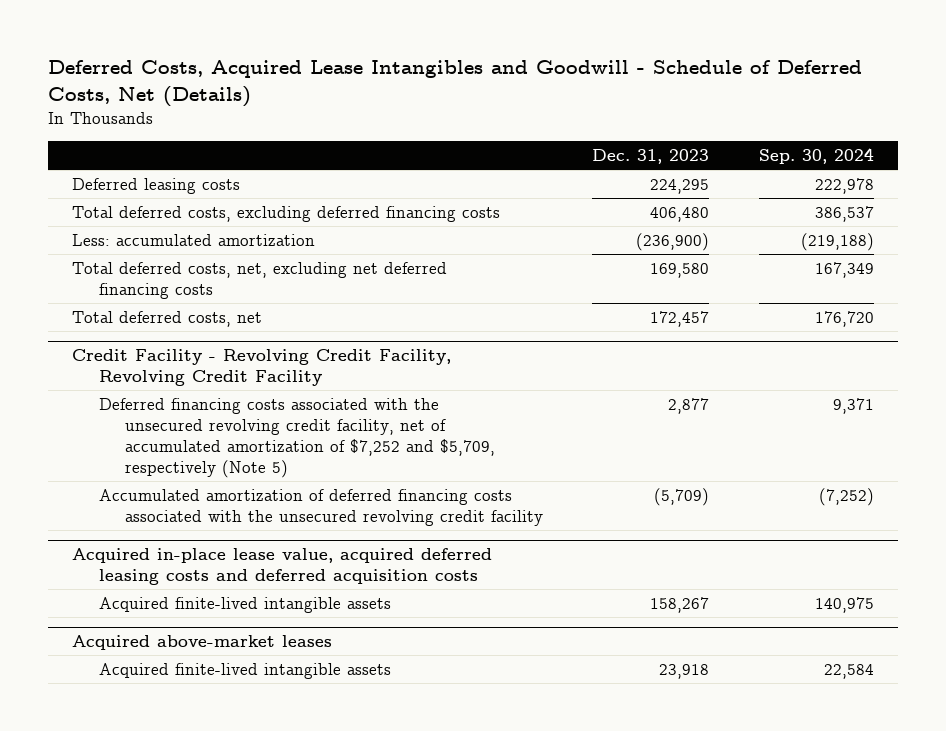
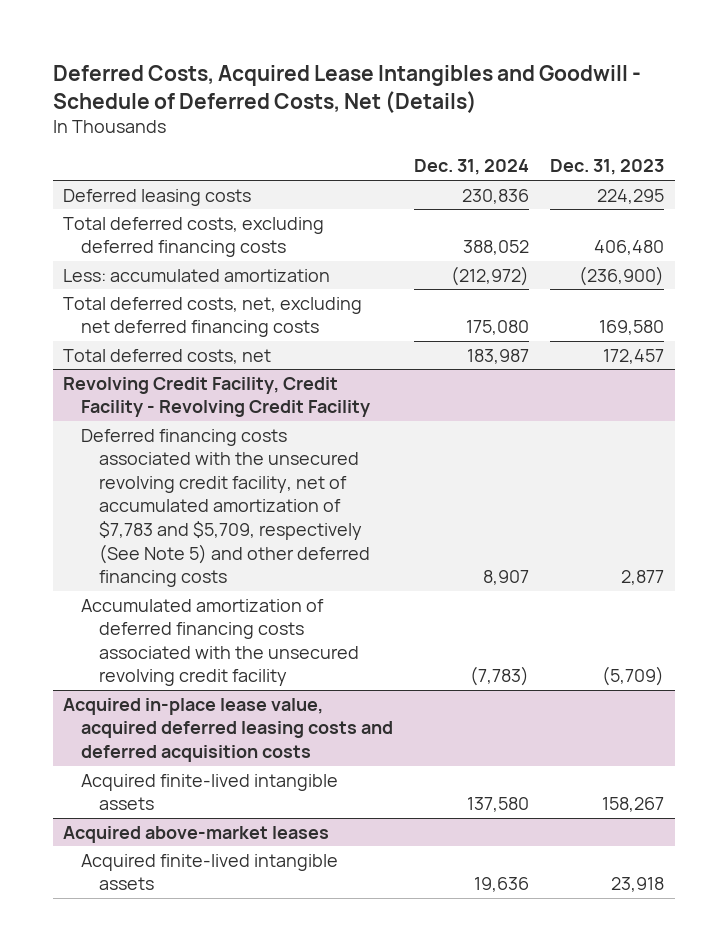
[758,148,874,165] Sep. 30, 2024 -> none
none -> [414,159,530,176] Dec. 31, 2024
[72,349,452,387] Credit Facility - Revolving Credit Facility, Revolving Credit Facility -> [63,376,371,418] Revolving Credit Facility, Credit Facility - Revolving Credit Facility
[98,397,495,478] Deferred financing costs associated with the unsecured revolving credit facility, net of accumulated amortization of $7,252 and $5,709, respectively (Note 5) -> [81,428,371,588] Deferred financing costs associated with the unsecured revolving credit facility, net of accumulated amortization of $7,783 and $5,709, respectively (See Note 5) and other deferred financing costs

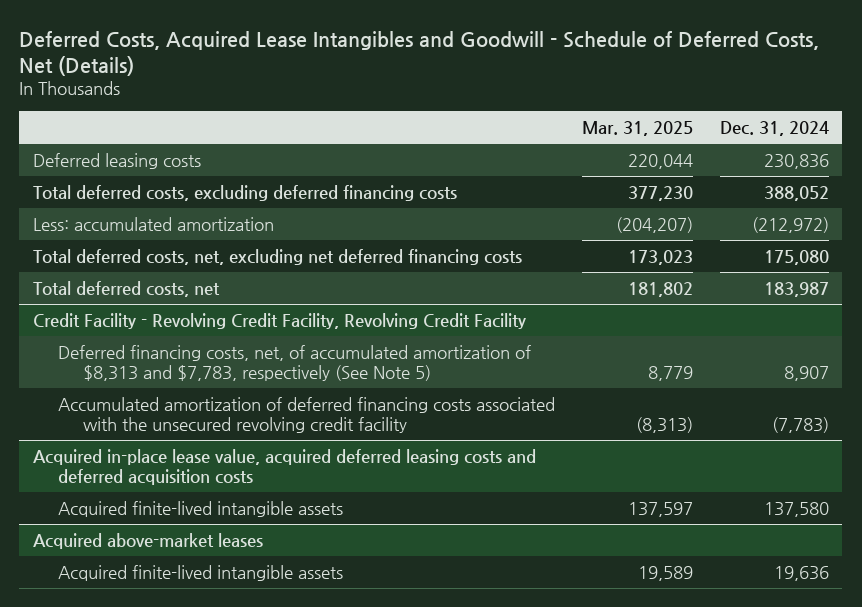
[550,159,665,176] Dec. 31, 2023 -> none
none -> [581,121,693,137] Mar. 31, 2025
[63,376,371,418] Revolving Credit Facility, Credit Facility - Revolving Credit Facility -> [32,313,526,330] Credit Facility - Revolving Credit Facility, Revolving Credit Facility
[81,428,371,588] Deferred financing costs associated with the unsecured revolving credit facility, net of accumulated amortization of $7,783 and $5,709, respectively (See Note 5) and other deferred financing costs -> [57,345,531,381] Deferred financing costs, net, of accumulated amortization of $8,313 and $7,783, respectively (See Note 5)

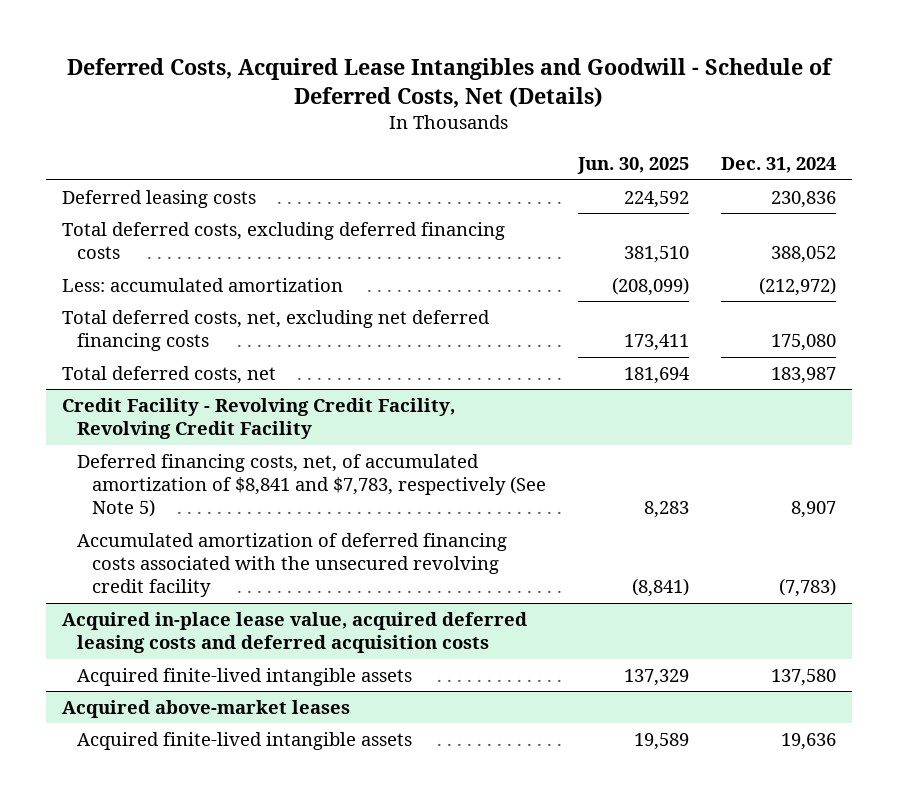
[581,121,693,137] Mar. 31, 2025 -> none
none -> [577,157,690,175] Jun. 30, 2025
[57,345,531,381] Deferred financing costs, net, of accumulated amortization of $8,313 and $7,783, respectively (See Note 5) -> [76,453,547,518] Deferred financing costs, net, of accumulated amortization of $8,841 and $7,783, respectively (See Note 5)

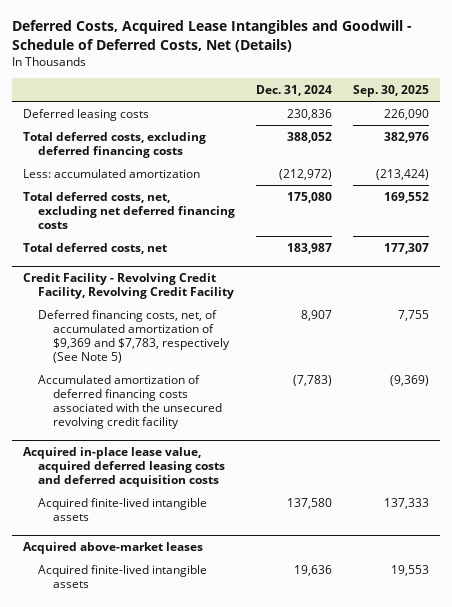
[577,157,690,175] Jun. 30, 2025 -> none
none -> [353,85,430,98] Sep. 30, 2025
[76,453,547,518] Deferred financing costs, net, of accumulated amortization of $8,841 and $7,783, respectively (See Note 5) -> [37,309,230,364] Deferred financing costs, net, of accumulated amortization of $9,369 and $7,783, respectively (See Note 5)

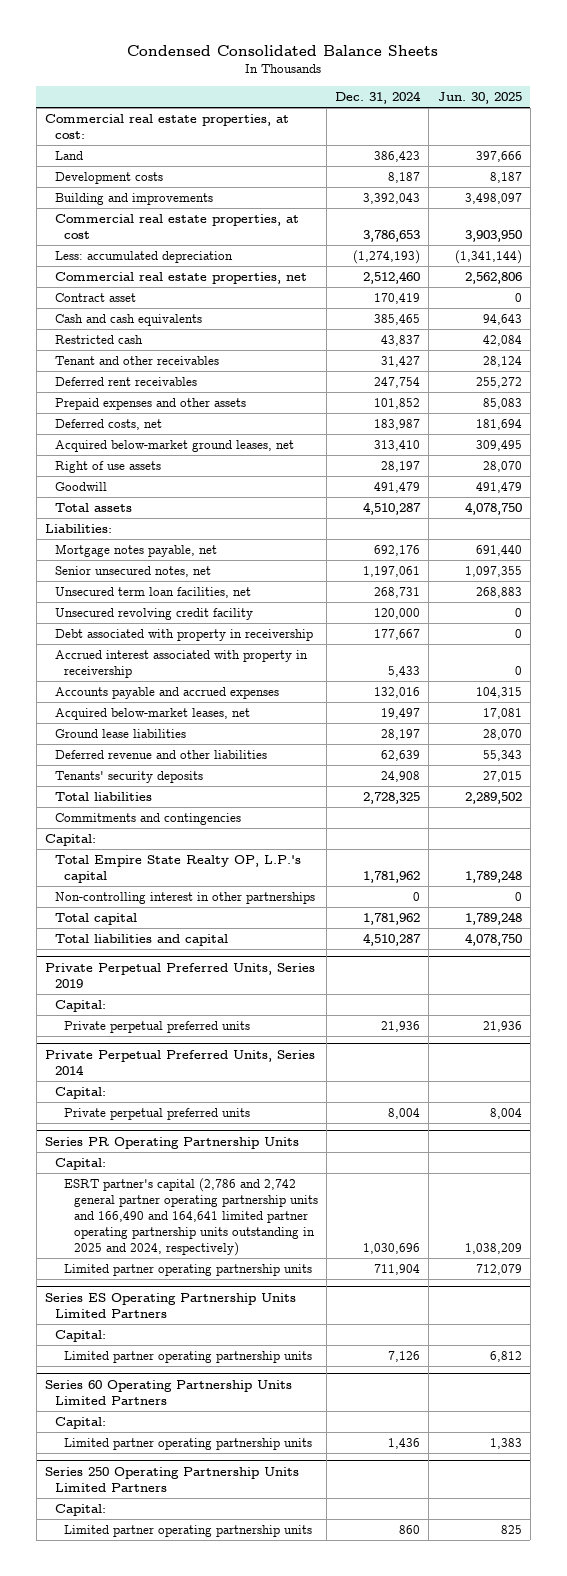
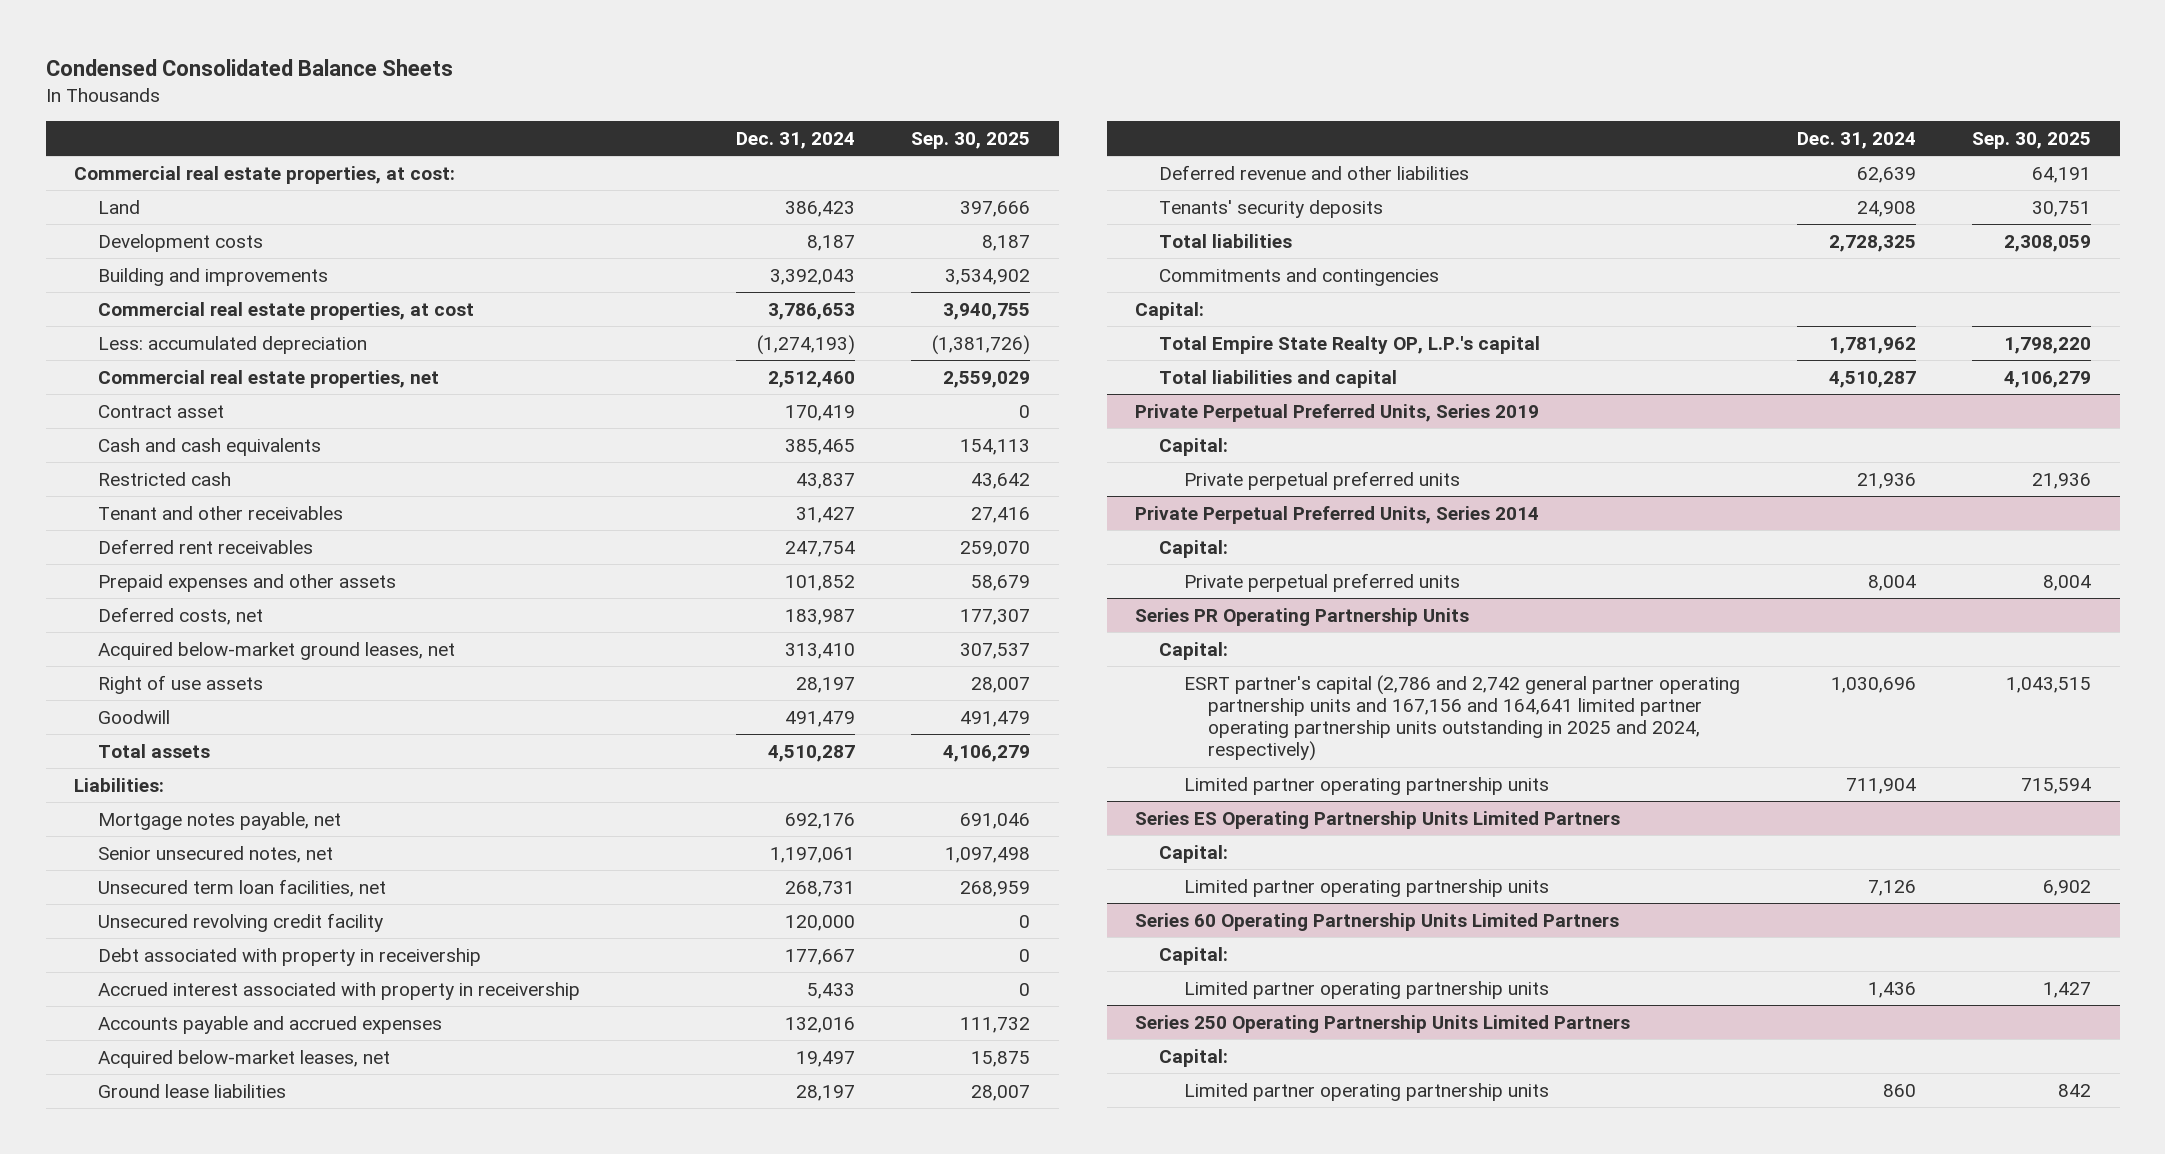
[437,92,522,105] Jun. 30, 2025 -> none
none -> [911,131,1031,149] Sep. 30, 2025
[54,892,315,905] Non-controlling interest in other partnerships -> none
[54,913,137,926] Total capital -> none
[64,1178,318,1256] ESRT partner's capital (2,786 and 2,742 general partner operating partnership units and 166,490 and 164,641 limited partner operating partnership units outstanding in 2025 and 2024, respectively) -> [1183,675,1740,762] ESRT partner's capital (2,786 and 2,742 general partner operating partnership units and 167,156 and 164,641 limited partner operating partnership units outstanding in 2025 and 2024, respectively)

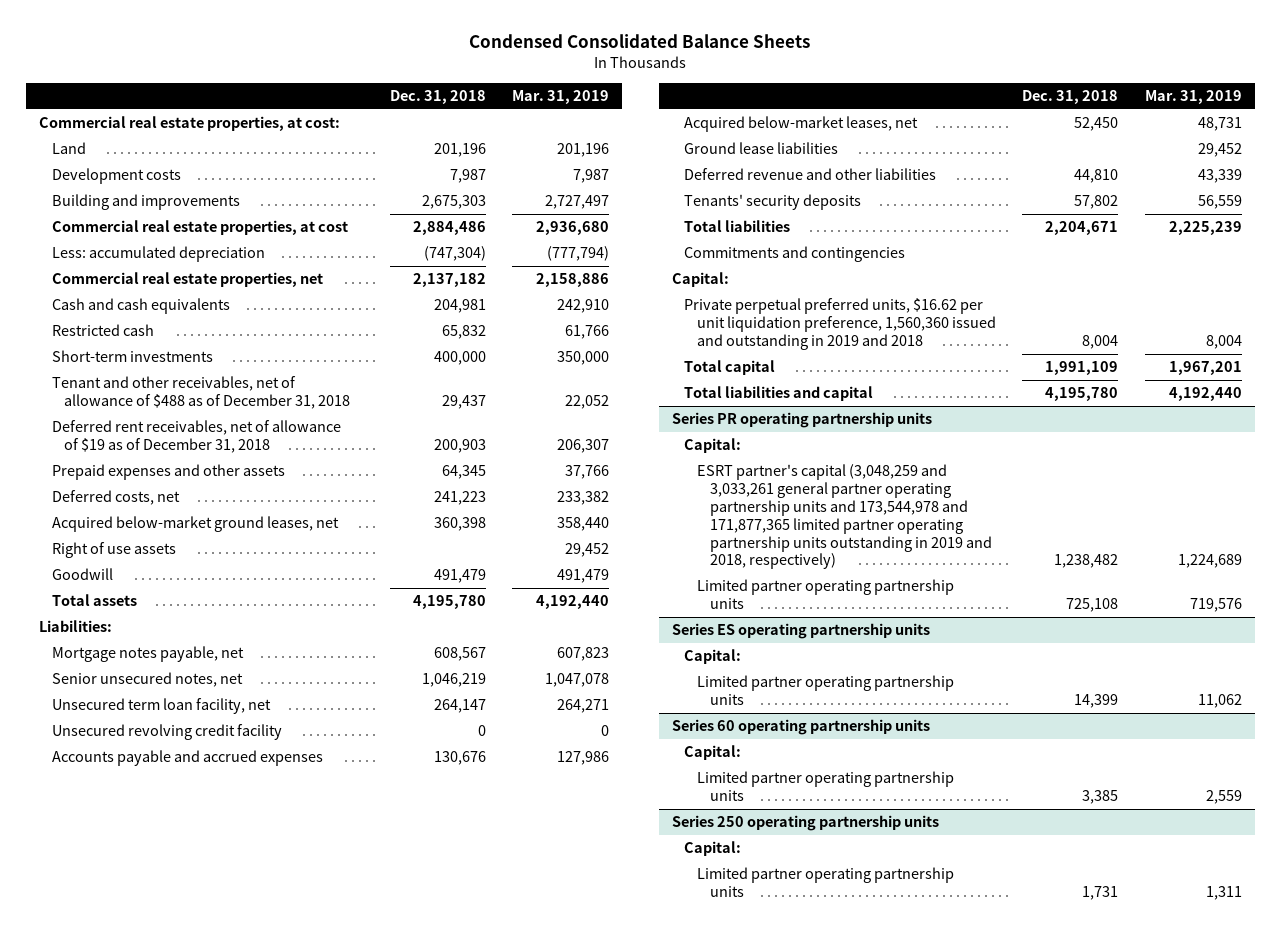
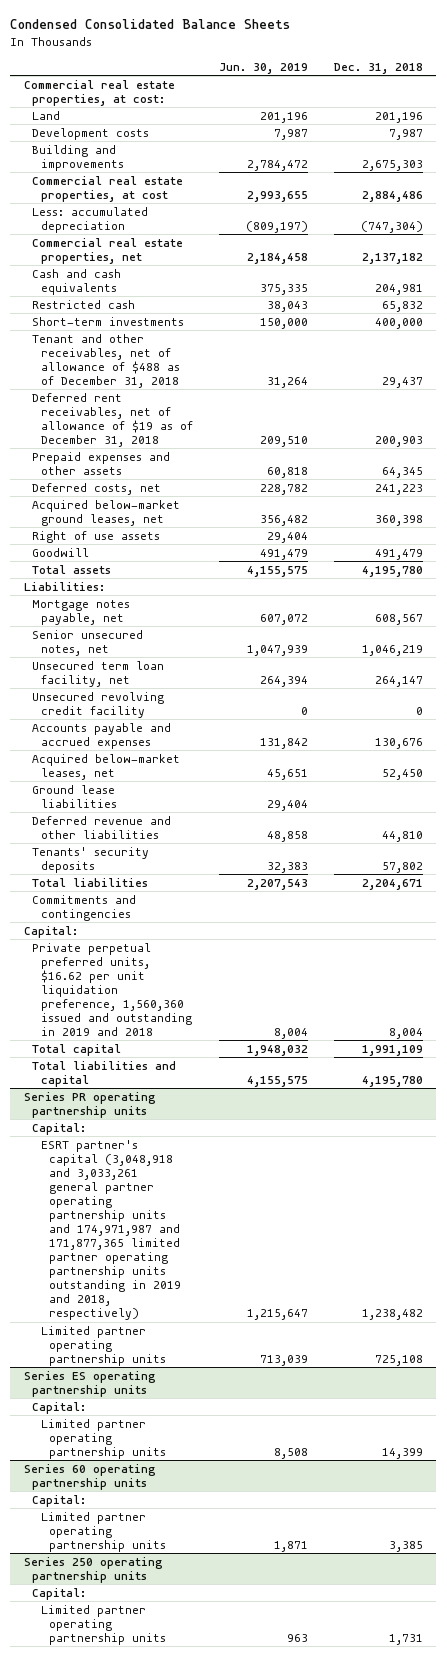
[511,90,609,105] Mar. 31, 2019 -> none
none -> [218,62,308,74] Jun. 30, 2019
[697,464,992,570] ESRT partner's capital (3,048,259 and 3,033,261 general partner operating partnership units and 173,544,978 and 171,877,365 limited partner operating partnership units outstanding in 2019 and 2018, respectively) -> [40,1139,182,1321] ESRT partner's capital (3,048,918 and 3,033,261 general partner operating partnership units and 174,971,987 and 171,877,365 limited partner operating partnership units outstanding in 2019 and 2018, respectively)

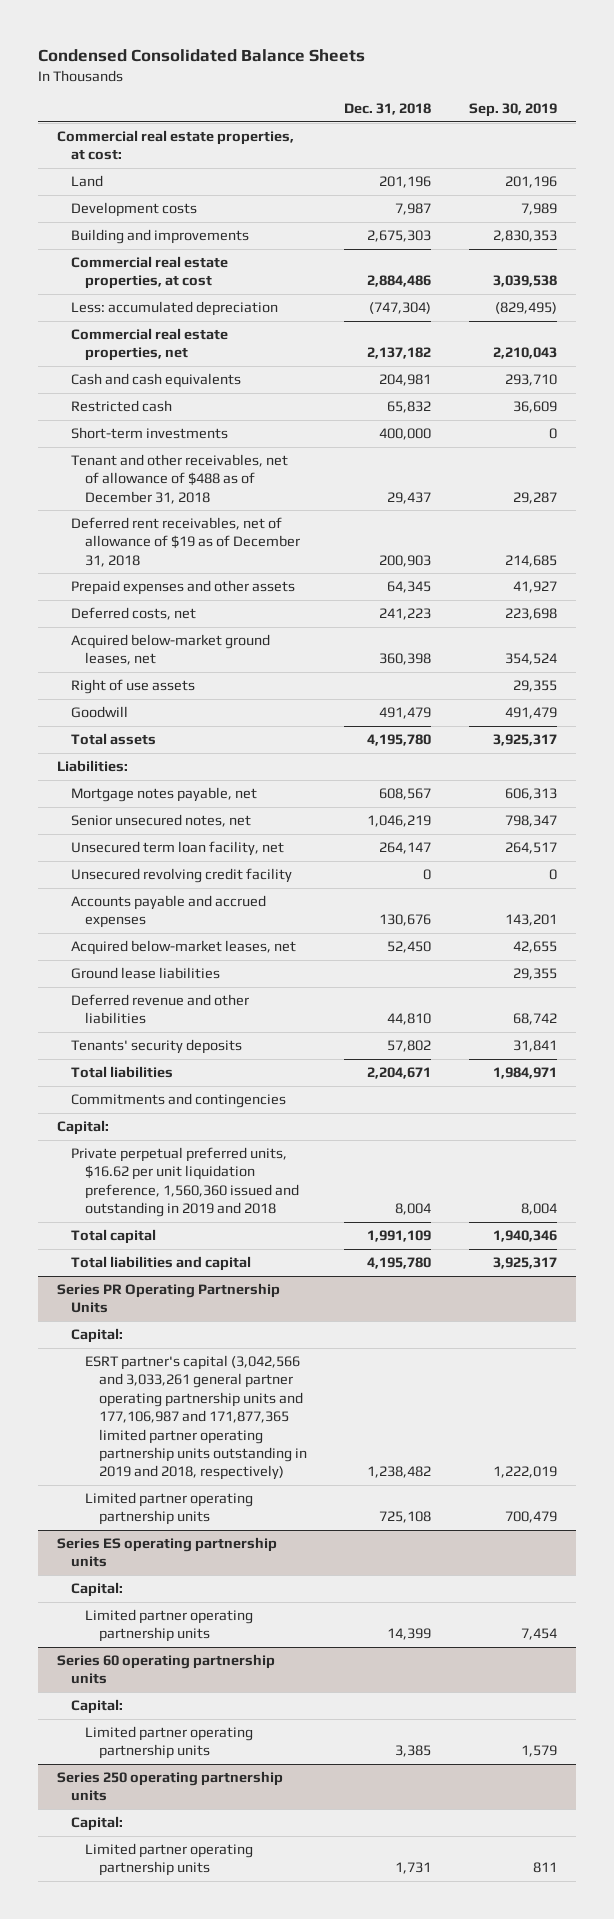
[218,62,308,74] Jun. 30, 2019 -> none
none -> [468,103,557,118] Sep. 30, 2019
[23,1091,156,1118] Series PR operating partnership units -> [57,1282,281,1314] Series PR Operating Partnership Units
[40,1139,182,1321] ESRT partner's capital (3,048,918 and 3,033,261 general partner operating partnership units and 174,971,987 and 171,877,365 limited partner operating partnership units outstanding in 2019 and 2018, respectively) -> [85,1354,307,1481] ESRT partner's capital (3,042,566 and 3,033,261 general partner operating partnership units and 177,106,987 and 171,877,365 limited partner operating partnership units outstanding in 2019 and 2018, respectively)

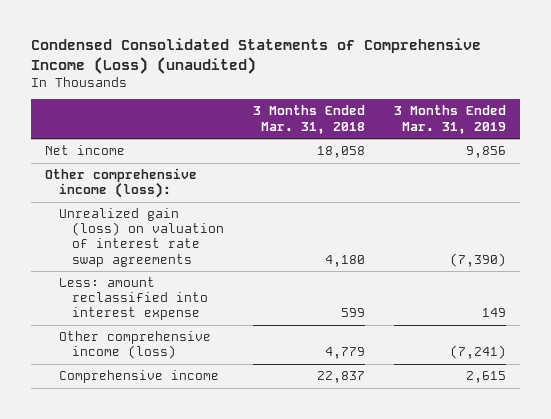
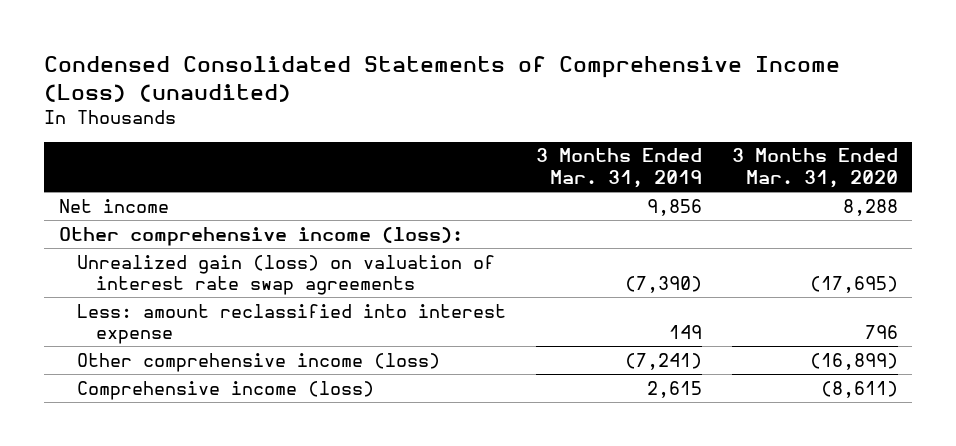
[252,105,365,134] 3 Months Ended Mar. 31, 2018 -> none
none -> [731,148,898,189] 3 Months Ended Mar. 31, 2020
[58,370,219,384] Comprehensive income -> [77,380,375,400] Comprehensive income (loss)

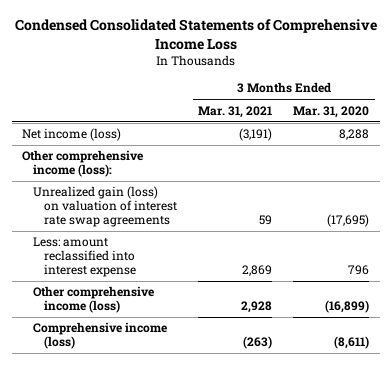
[43,55,840,102] Condensed Consolidated Statements of Comprehensive Income (Loss) (unaudited) -> [14,19,377,50] Condensed Consolidated Statements of Comprehensive Income Loss
[535,148,702,189] 3 Months Ended Mar. 31, 2019 -> none
none -> [198,105,273,118] Mar. 31, 2021
[58,198,169,213] Net income -> [22,128,122,142] Net income (loss)

